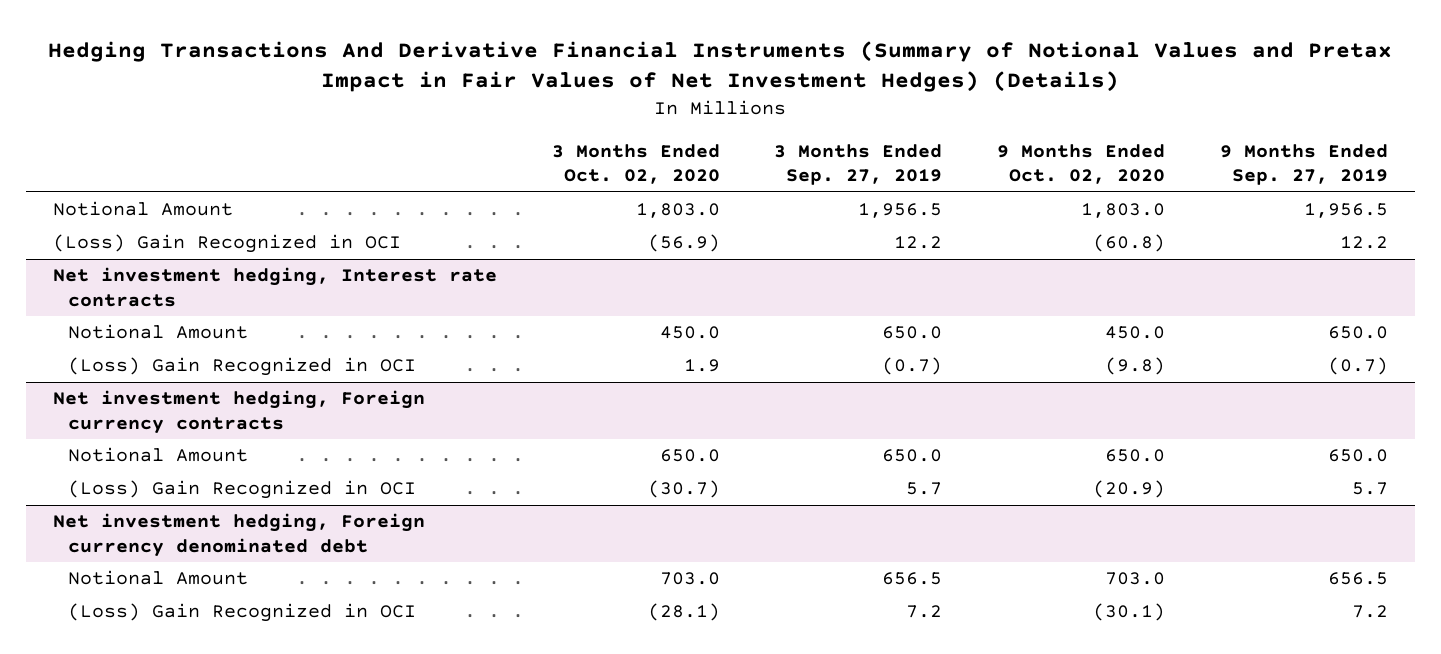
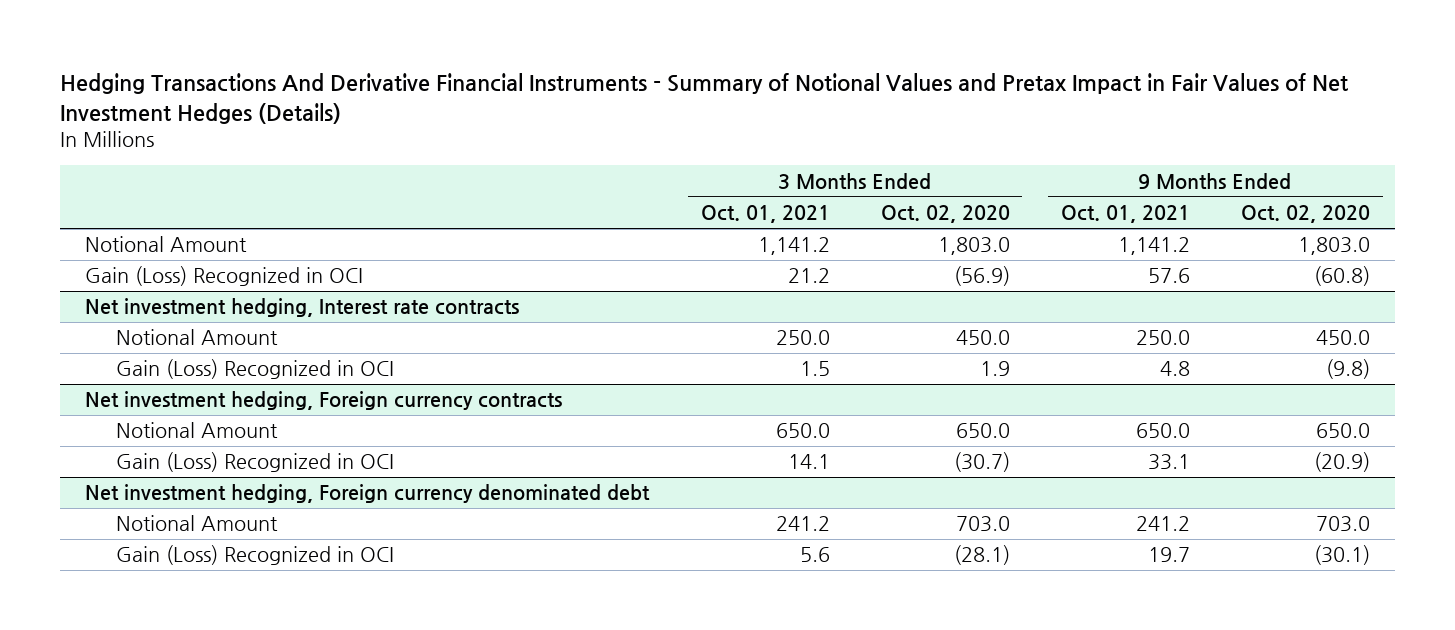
[48,40,1393,93] Hedging Transactions And Derivative Financial Instruments (Summary of Notional Values and Pretax Impact in Fair Values of Net Investment Hedges) (Details) -> [59,72,1348,124] Hedging Transactions And Derivative Financial Instruments - Summary of Notional Values and Pretax Impact in Fair Values of Net Investment Hedges (Details)
[774,143,943,185] 3 Months Ended Sep. 27, 2019 -> none
[1219,143,1388,185] 9 Months Ended Sep. 27, 2019 -> none
none -> [700,205,830,224] Oct. 01, 2021
none -> [1060,205,1190,224] Oct. 01, 2021
[53,234,402,254] (Loss) Gain Recognized in OCI -> [85,266,364,287] Gain (Loss) Recognized in OCI
[68,357,417,377] (Loss) Gain Recognized in OCI -> [115,359,394,380] Gain (Loss) Recognized in OCI
[68,480,417,500] (Loss) Gain Recognized in OCI -> [115,452,394,473] Gain (Loss) Recognized in OCI
[68,603,417,623] (Loss) Gain Recognized in OCI -> [115,545,394,566] Gain (Loss) Recognized in OCI

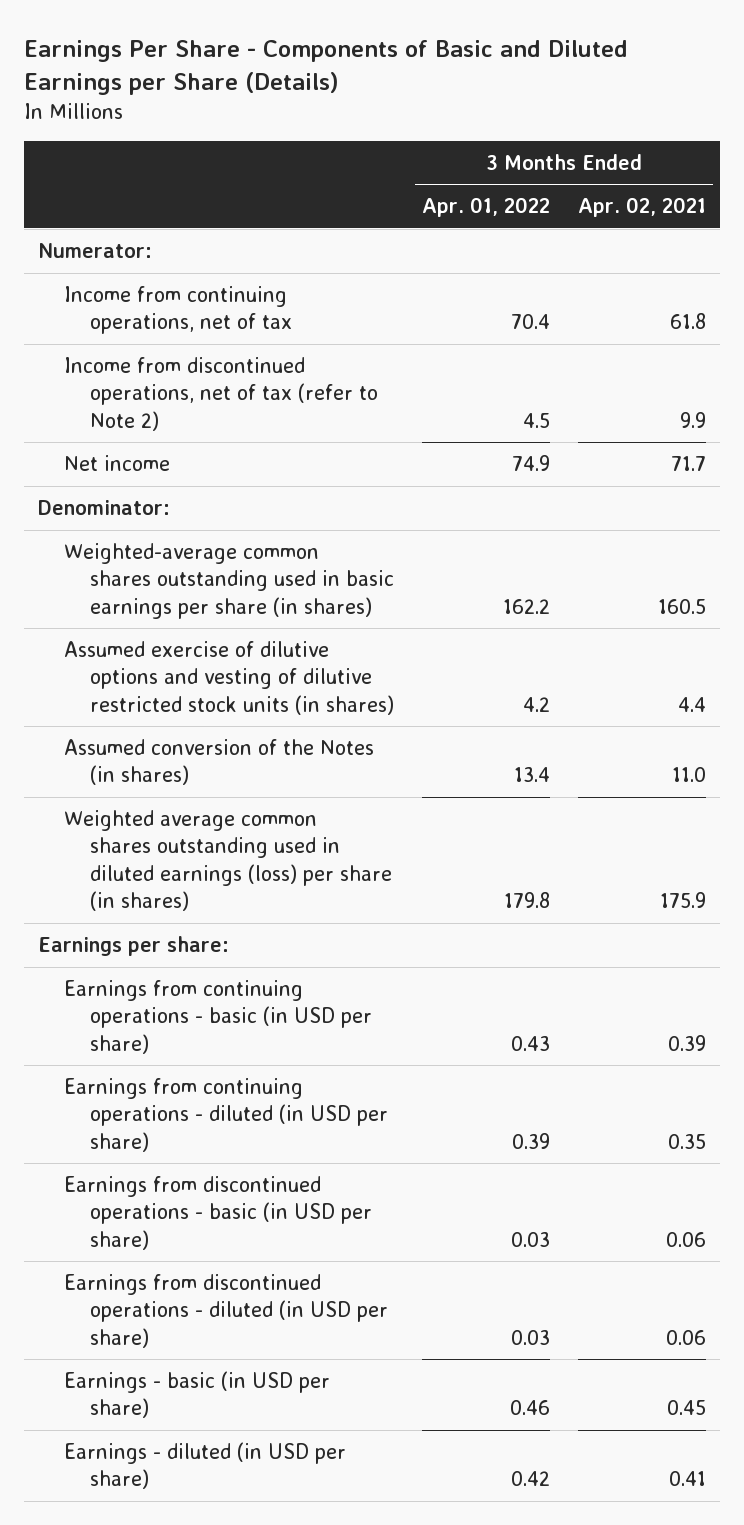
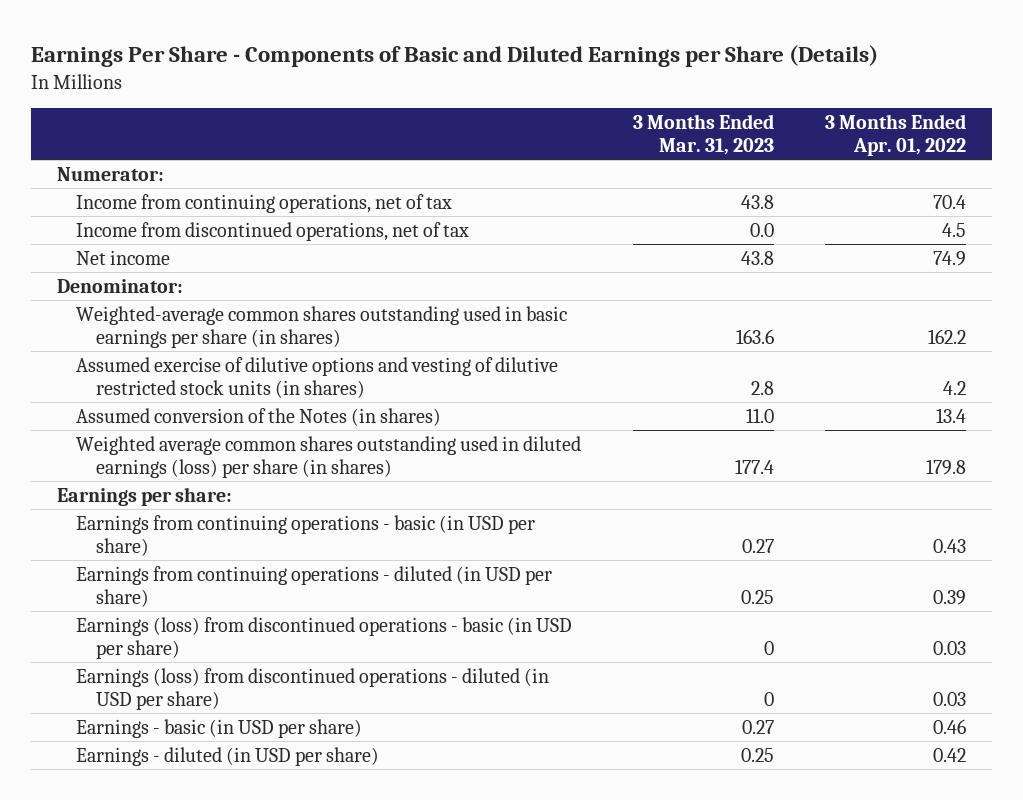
[578,197,707,218] Apr. 02, 2021 -> none
none -> [632,114,774,156] 3 Months Ended Mar. 31, 2023
[64,357,379,431] Income from discontinued operations, net of tax (refer to Note 2) -> [76,221,470,241] Income from discontinued operations, net of tax
[64,1176,373,1250] Earnings from discontinued operations - basic (in USD per share) -> [76,616,573,659] Earnings (loss) from discontinued operations - basic (in USD per share)
[64,1274,389,1348] Earnings from discontinued operations - diluted (in USD per share) -> [76,667,550,710] Earnings (loss) from discontinued operations - diluted (in USD per share)

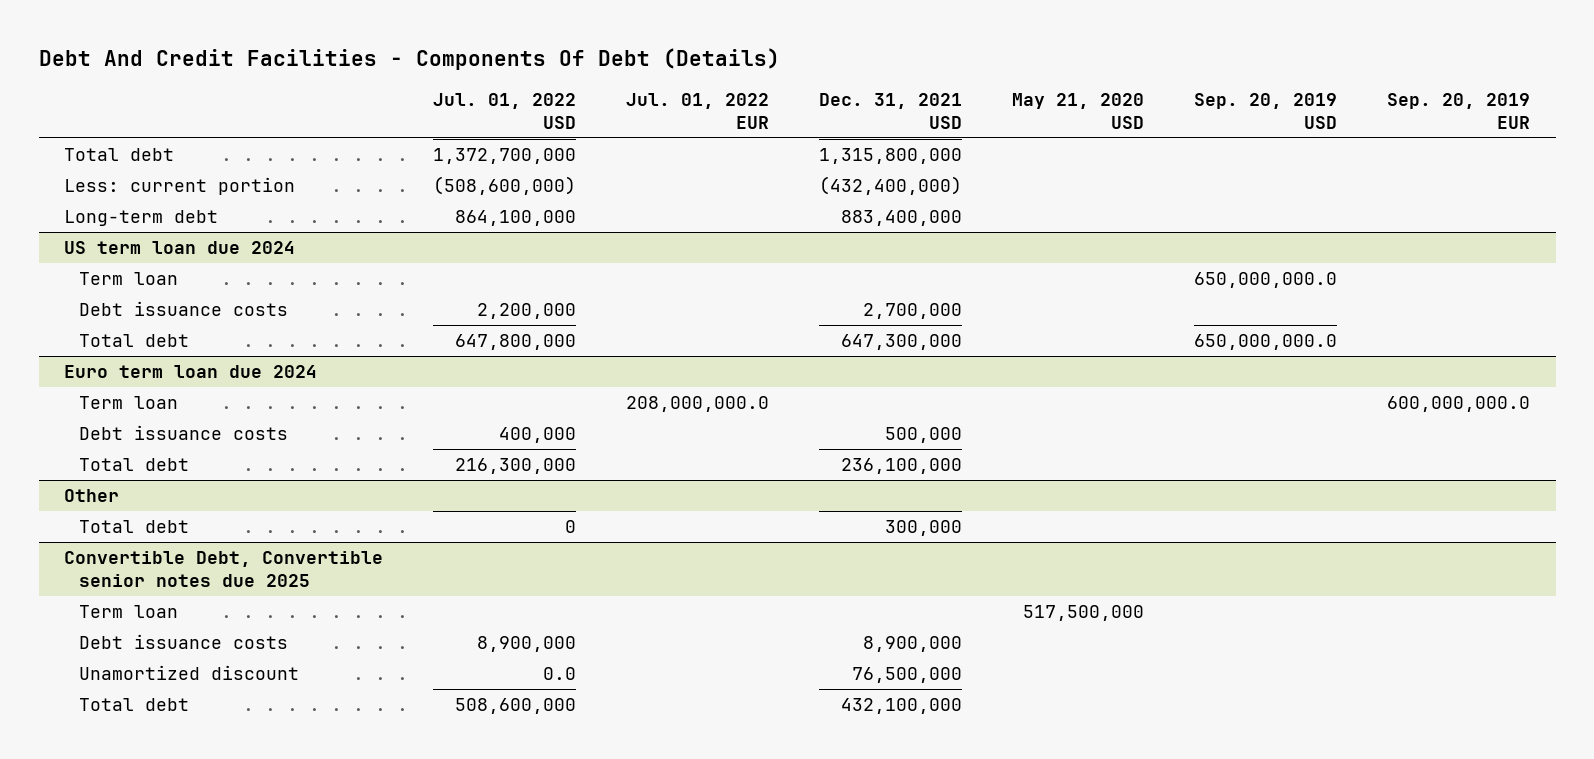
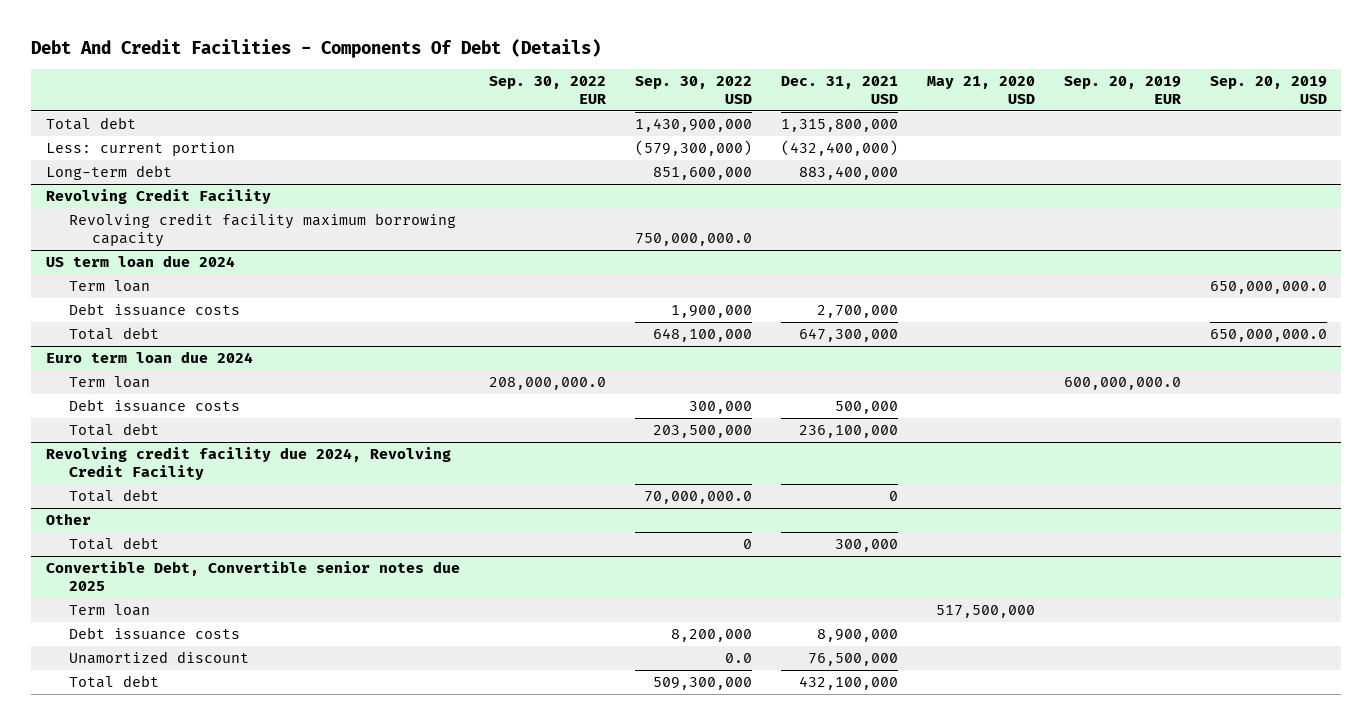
[432,92,576,129] Jul. 01, 2022 USD -> none
[626,92,770,129] Jul. 01, 2022 EUR -> none
none -> [488,75,606,105] Sep. 30, 2022 EUR
none -> [634,75,752,105] Sep. 30, 2022 USD
none -> [45,188,271,204] Revolving Credit Facility
none -> [69,212,457,248] Revolving credit facility maximum borrowing capacity
none -> [45,446,451,481] Revolving credit facility due 2024, Revolving Credit Facility
none -> [69,488,160,502] Total debt

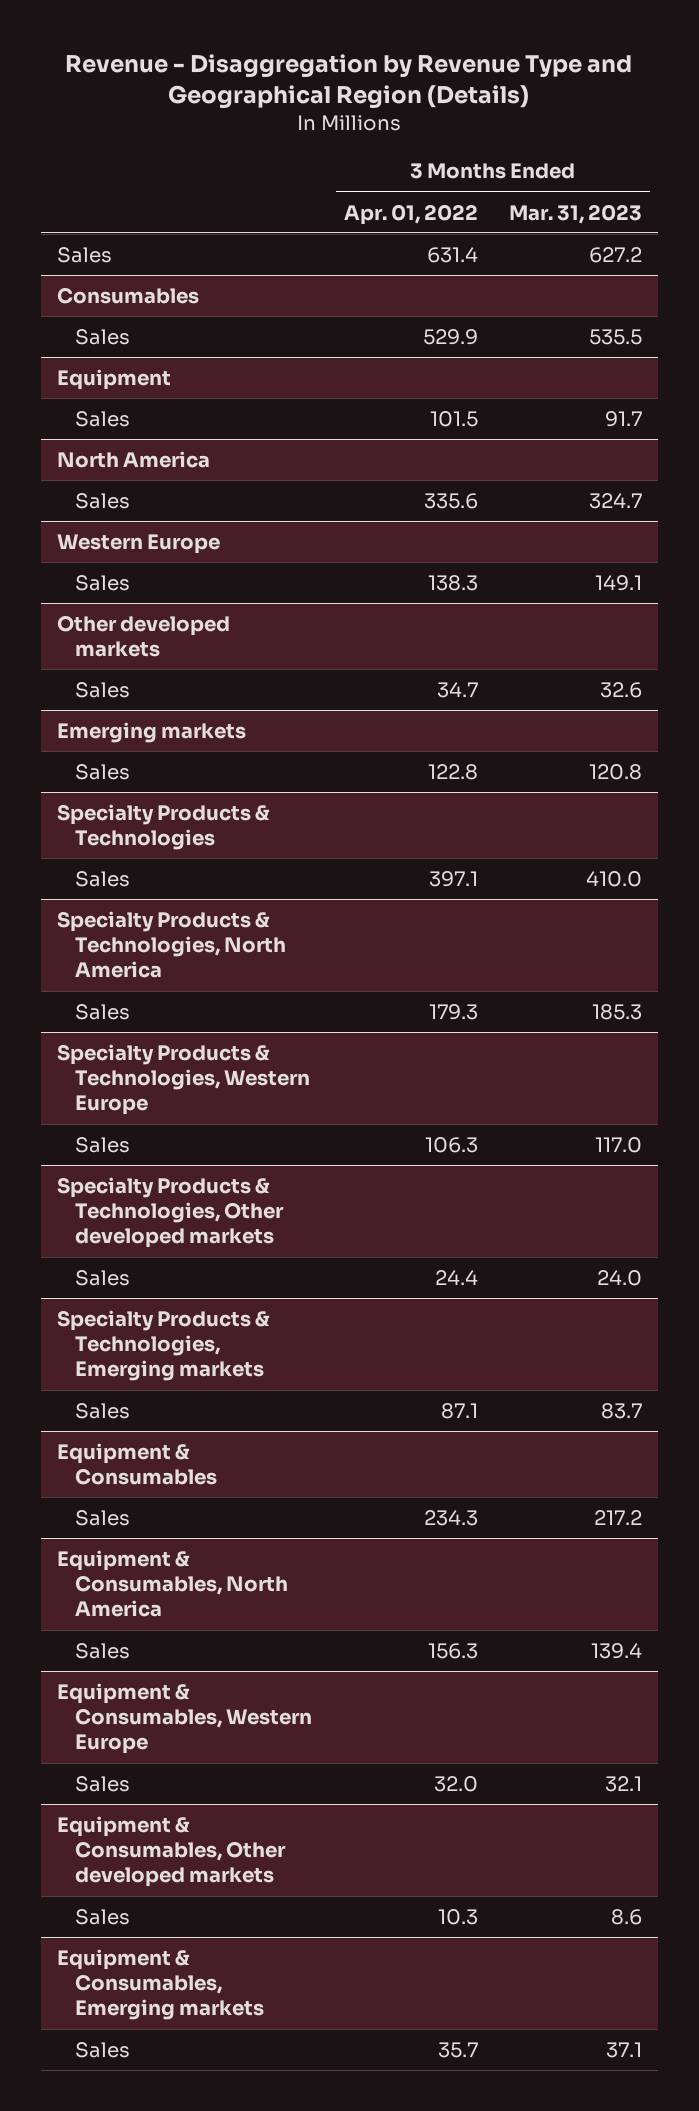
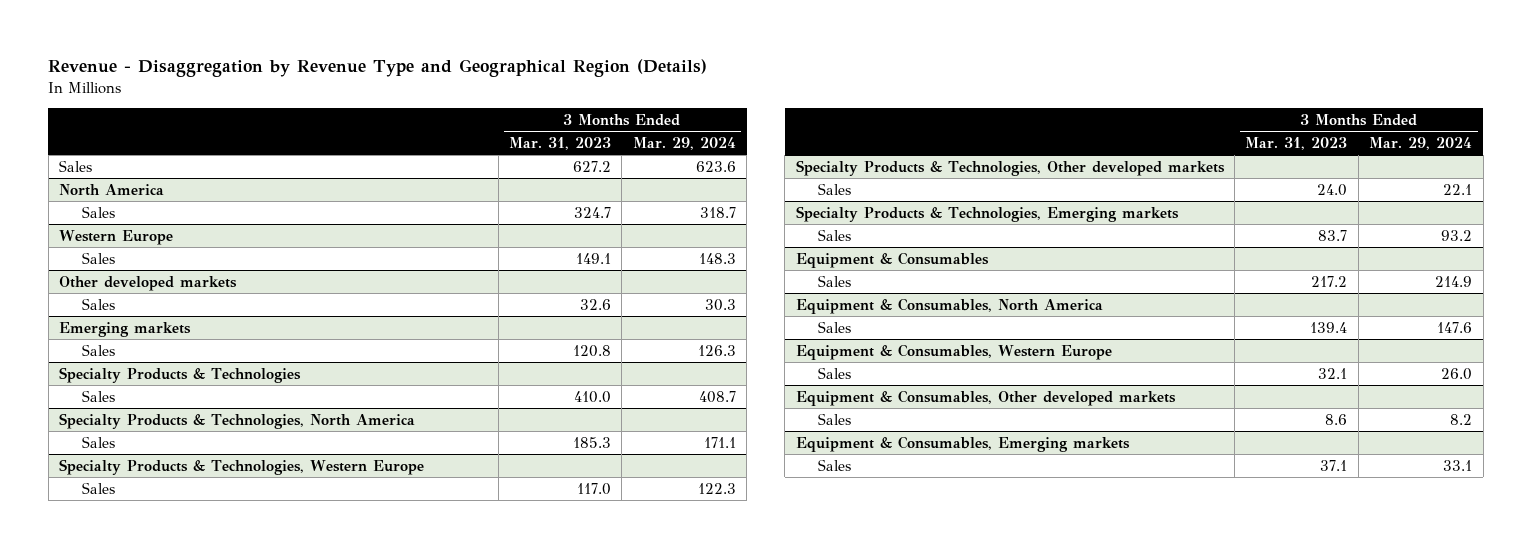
[343,203,478,225] Apr. 01, 2022 -> none
none -> [632,137,736,151] Mar. 29, 2024
[56,286,199,304] Consumables -> none
[75,328,131,345] Sales -> none
[56,368,171,390] Equipment -> none
[75,410,131,427] Sales -> none

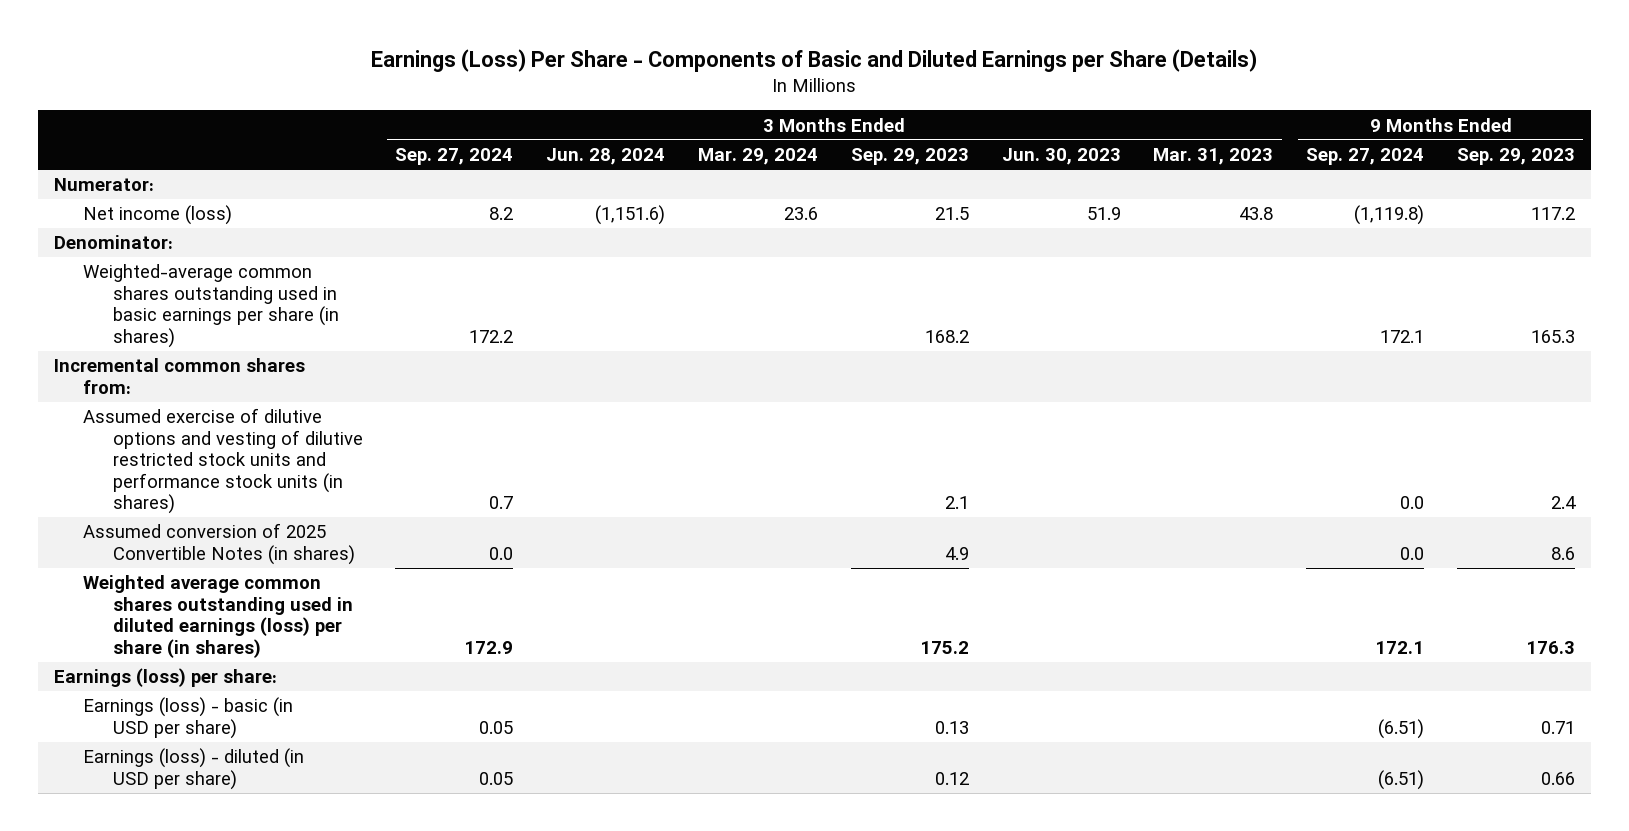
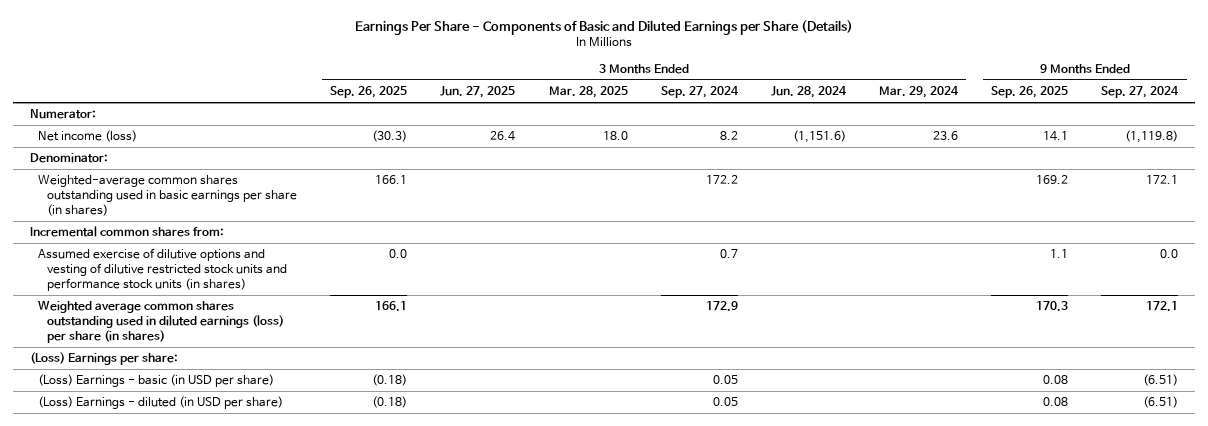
[371,48,1258,72] Earnings (Loss) Per Share - Components of Basic and Diluted Earnings per Share (Details) -> [355,19,854,35] Earnings Per Share - Components of Basic and Diluted Earnings per Share (Details)
[850,148,969,166] Sep. 29, 2023 -> none
[1001,148,1121,166] Jun. 30, 2023 -> none
[1153,148,1274,166] Mar. 31, 2023 -> none
[1456,148,1575,166] Sep. 29, 2023 -> none
none -> [330,86,408,99] Sep. 26, 2025
none -> [440,86,516,99] Jun. 27, 2025
none -> [548,86,628,99] Mar. 28, 2025
none -> [991,86,1069,99] Sep. 26, 2025
[83,523,355,565] Assumed conversion of 2025 Convertible Notes (in shares) -> none
[53,668,277,688] Earnings (loss) per share: -> [29,352,178,366] (Loss) Earnings per share:
[83,697,294,739] Earnings (loss) - basic (in USD per share) -> [38,374,275,388] (Loss) Earnings - basic (in USD per share)
[83,748,305,790] Earnings (loss) - diluted (in USD per share) -> [38,396,284,410] (Loss) Earnings - diluted (in USD per share)

